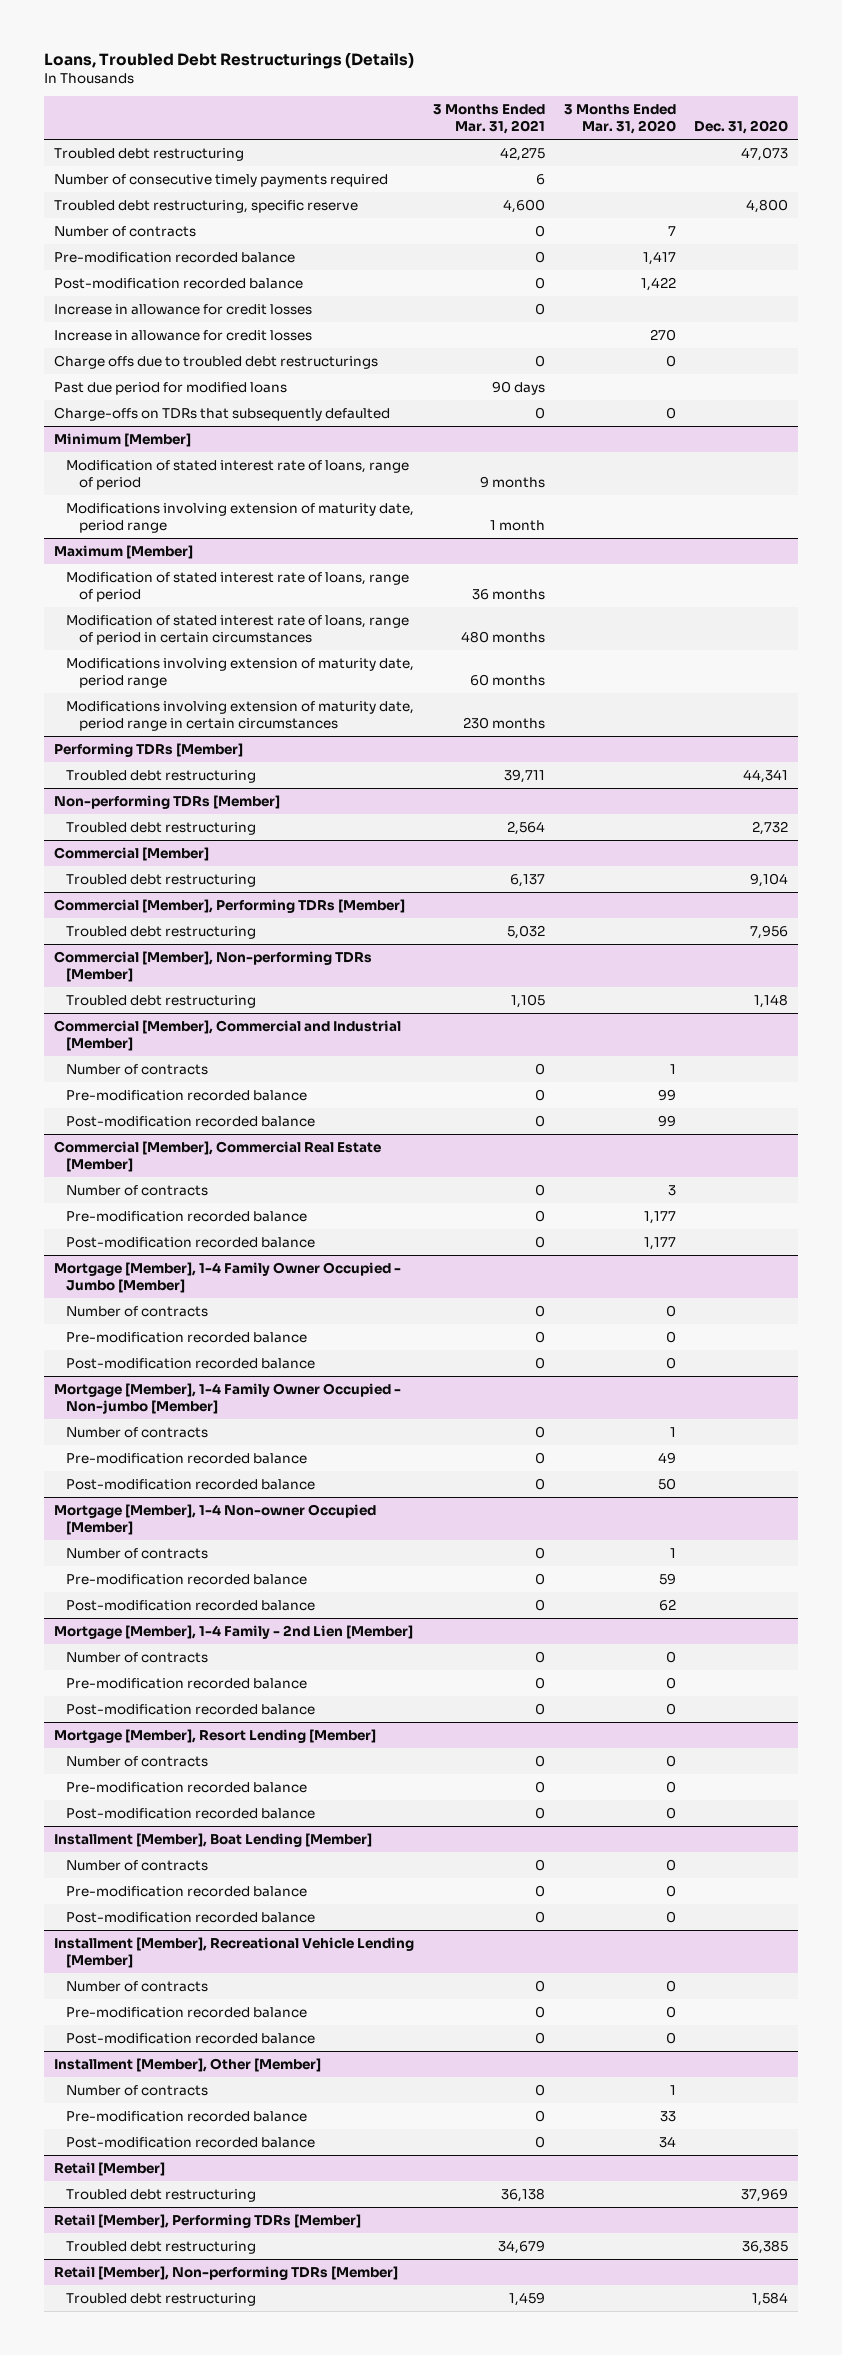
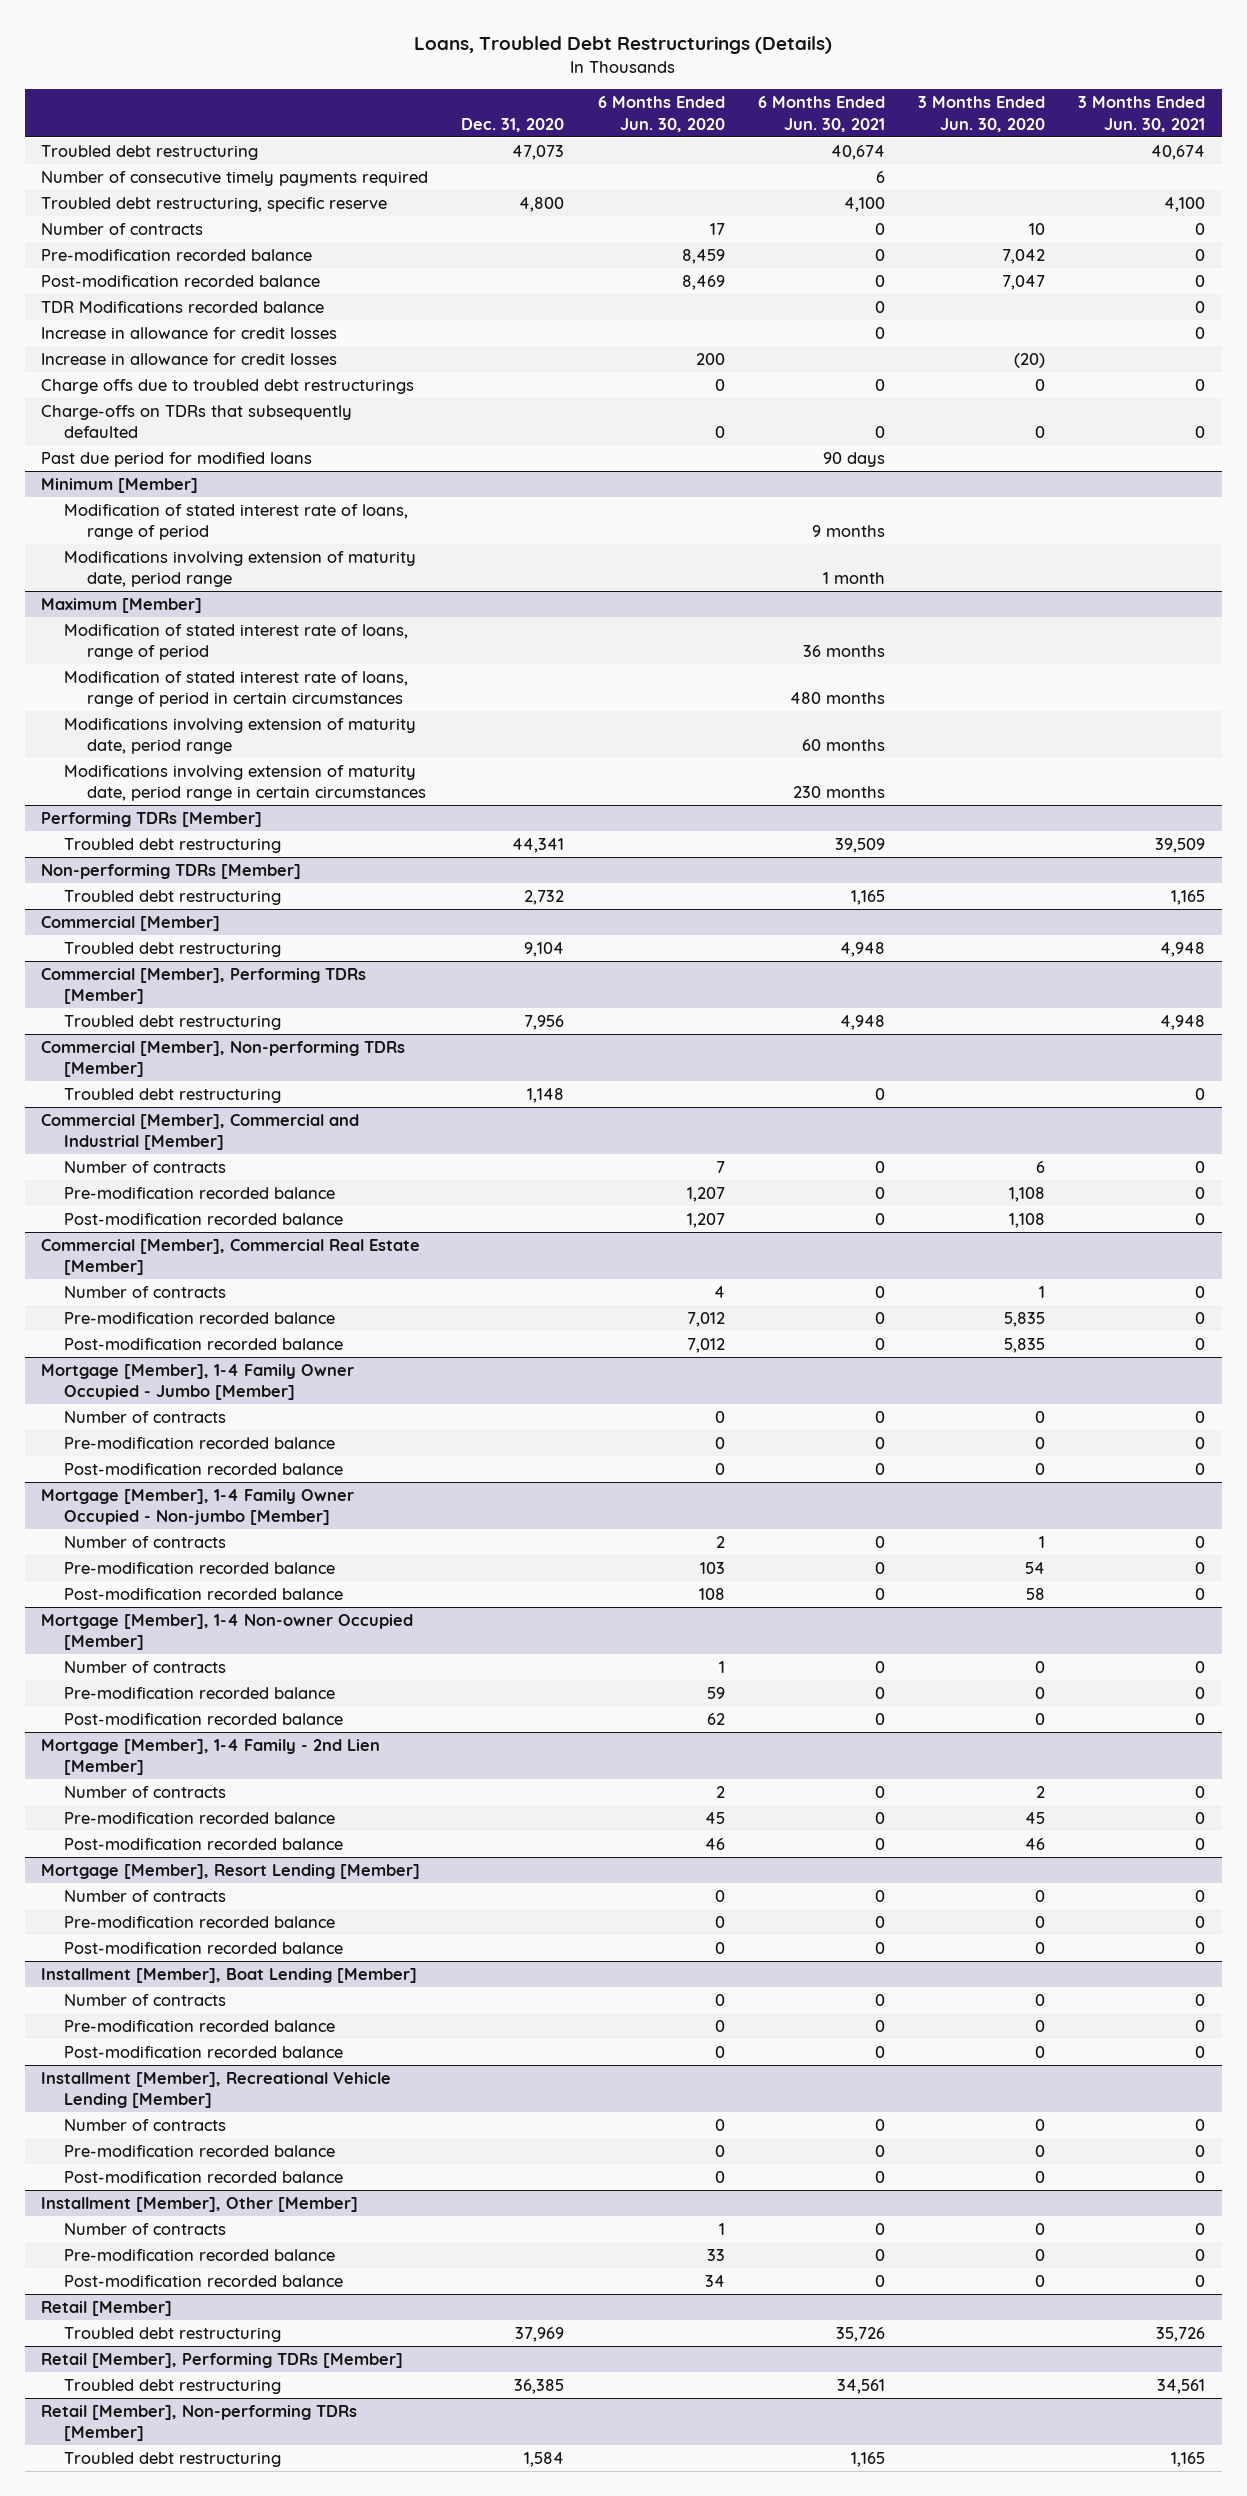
[433,104,546,135] 3 Months Ended Mar. 31, 2021 -> none
[563,104,676,135] 3 Months Ended Mar. 31, 2020 -> none
none -> [597,96,725,132] 6 Months Ended Jun. 30, 2020
none -> [757,96,885,132] 6 Months Ended Jun. 30, 2021
none -> [918,96,1046,132] 3 Months Ended Jun. 30, 2020
none -> [1078,96,1206,132] 3 Months Ended Jun. 30, 2021
none -> [41,300,325,313] TDR Modifications recorded balance
[53,381,287,395] Past due period for modified loans -> [41,451,313,467] Past due period for modified loans

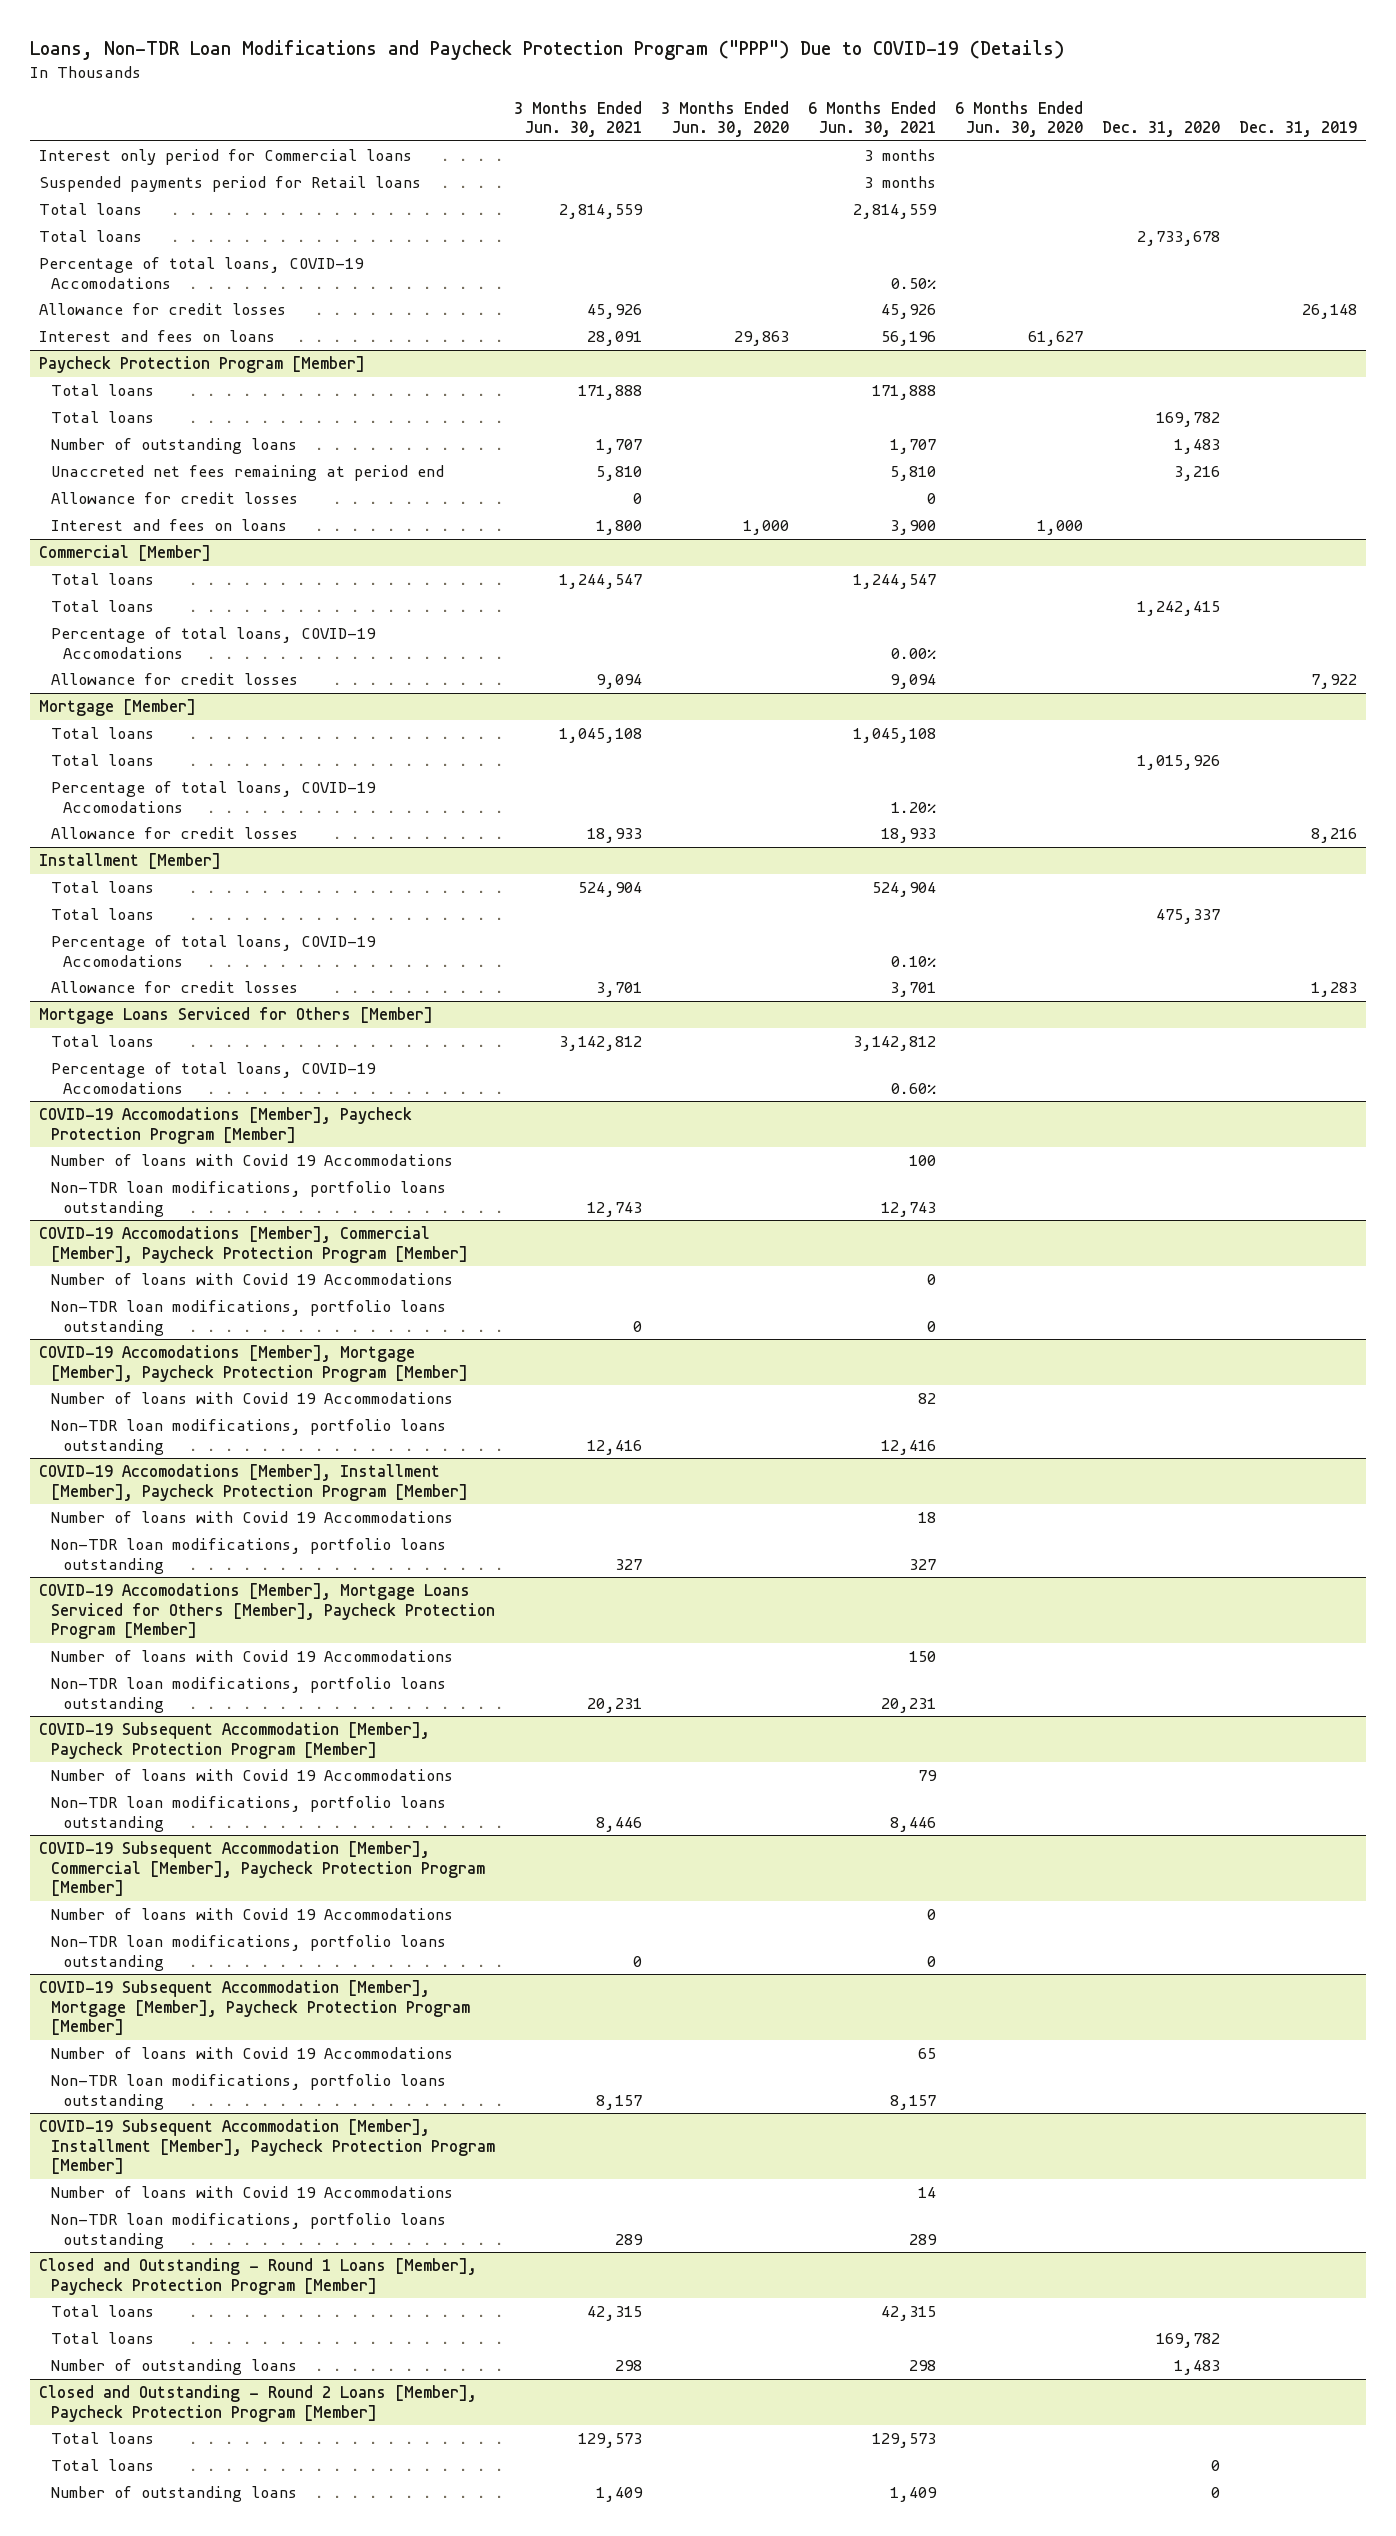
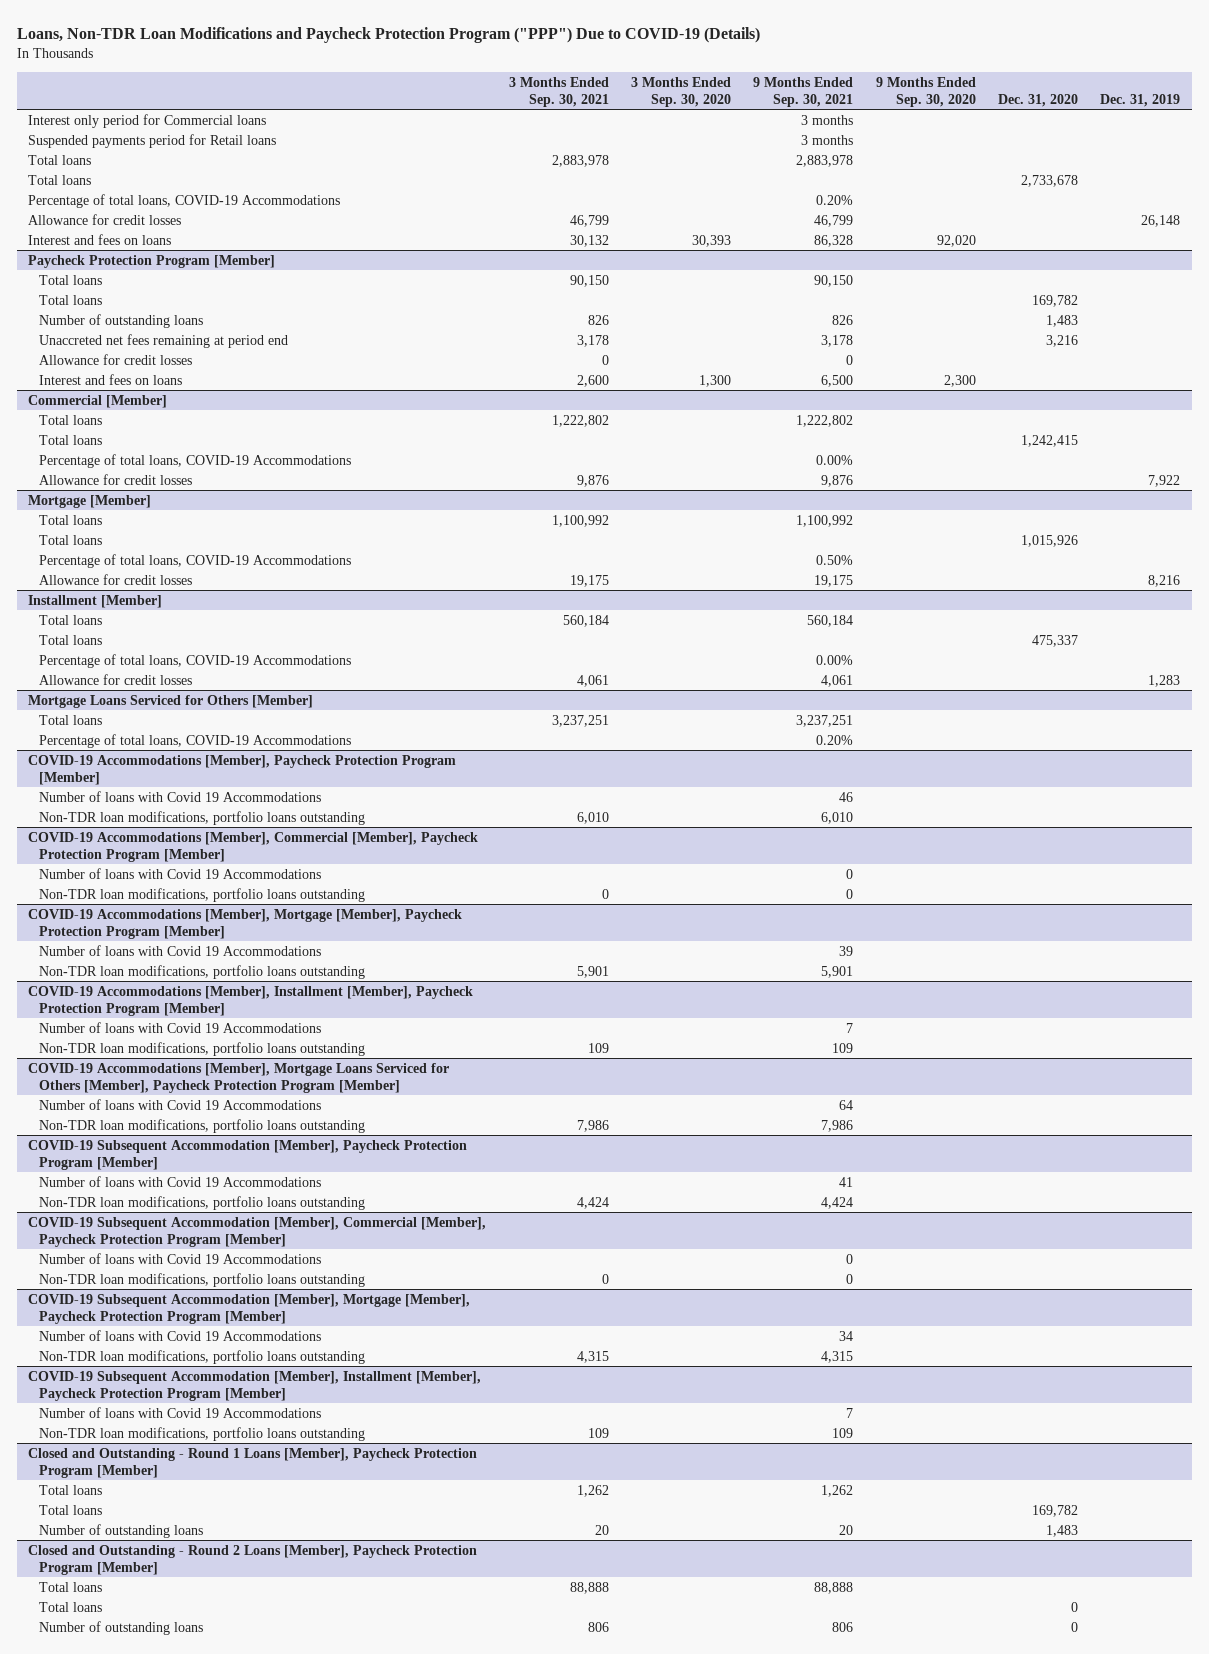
[513,100,642,138] 3 Months Ended Jun. 30, 2021 -> none
[660,100,789,138] 3 Months Ended Jun. 30, 2020 -> none
[807,100,936,138] 6 Months Ended Jun. 30, 2021 -> none
[954,100,1083,138] 6 Months Ended Jun. 30, 2020 -> none
none -> [508,76,609,107] 3 Months Ended Sep. 30, 2021
none -> [631,76,732,107] 3 Months Ended Sep. 30, 2020
none -> [753,76,854,107] 9 Months Ended Sep. 30, 2021
none -> [875,76,976,107] 9 Months Ended Sep. 30, 2020
[39,257,365,289] Percentage of total loans, COVID-19 Accomodations -> [28,193,341,208] Percentage of total loans, COVID-19 Accommodations
[50,627,376,659] Percentage of total loans, COVID-19 Accomodations -> [39,453,352,468] Percentage of total loans, COVID-19 Accommodations
[50,781,376,813] Percentage of total loans, COVID-19 Accomodations -> [39,553,352,568] Percentage of total loans, COVID-19 Accommodations
[50,935,376,967] Percentage of total loans, COVID-19 Accomodations -> [39,653,352,668] Percentage of total loans, COVID-19 Accommodations
[50,1062,376,1094] Percentage of total loans, COVID-19 Accomodations -> [39,733,352,748] Percentage of total loans, COVID-19 Accommodations
[39,1107,413,1144] COVID-19 Accomodations [Member], Paycheck Protection Program [Member] -> [28,754,457,785] COVID-19 Accommodations [Member], Paycheck Protection Program [Member]
[39,1226,468,1263] COVID-19 Accomodations [Member], Commercial [Member], Paycheck Protection Program [Member] -> [28,831,479,862] COVID-19 Accommodations [Member], Commercial [Member], Paycheck Protection Program [Member]
[39,1345,468,1382] COVID-19 Accomodations [Member], Mortgage [Member], Paycheck Protection Program [Member] -> [28,908,463,939] COVID-19 Accommodations [Member], Mortgage [Member], Paycheck Protection Program [Member]
[39,1464,468,1501] COVID-19 Accomodations [Member], Installment [Member], Paycheck Protection Program [Member] -> [28,985,474,1016] COVID-19 Accommodations [Member], Installment [Member], Paycheck Protection Program [Member]
[39,1583,495,1640] COVID-19 Accomodations [Member], Mortgage Loans Serviced for Others [Member], Paycheck Protection Program [Member] -> [28,1062,450,1093] COVID-19 Accommodations [Member], Mortgage Loans Serviced for Others [Member], Paycheck Protection Program [Member]

